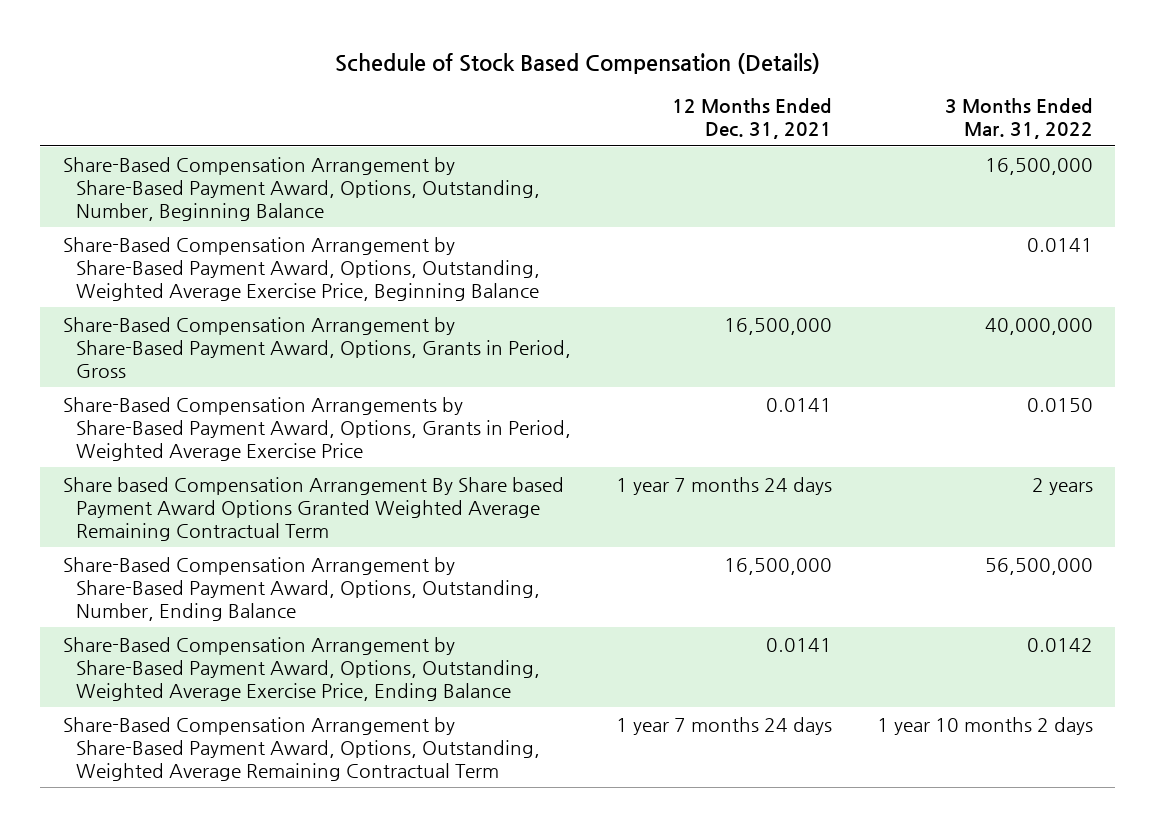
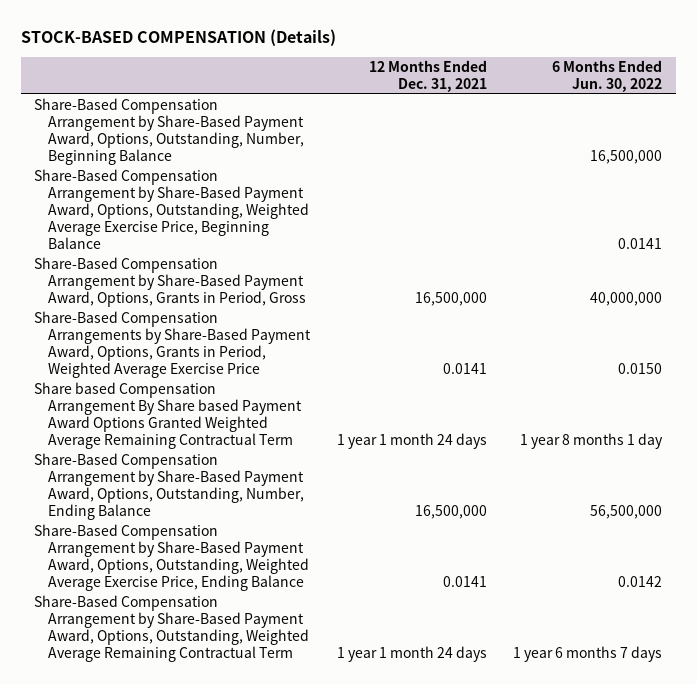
[334,52,820,74] Schedule of Stock Based Compensation (Details) -> [21,28,337,46] STOCK-BASED COMPENSATION (Details)
[944,98,1093,140] 3 Months Ended Mar. 31, 2022 -> none
none -> [552,59,663,92] 6 Months Ended Jun. 30, 2022
[615,476,832,495] 1 year 7 months 24 days -> [336,433,487,450] 1 year 1 month 24 days
[615,716,832,735] 1 year 7 months 24 days -> [336,646,487,663] 1 year 1 month 24 days

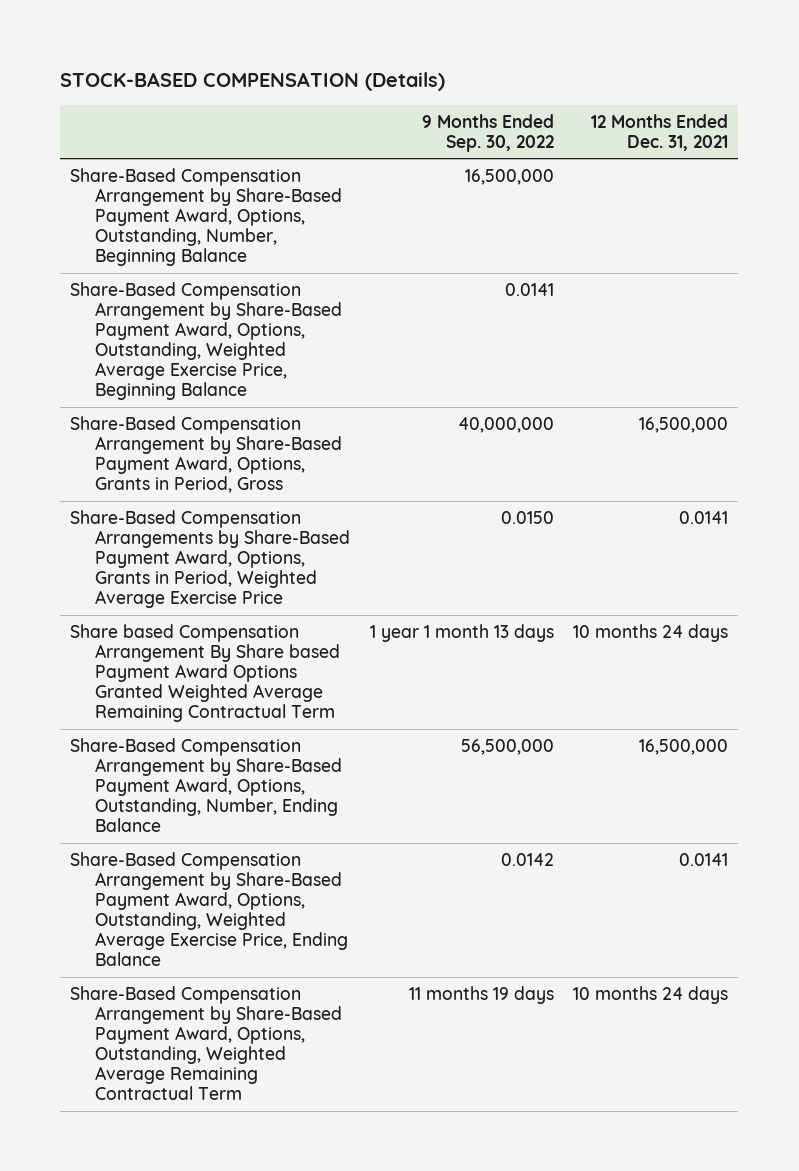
[552,59,663,92] 6 Months Ended Jun. 30, 2022 -> none
none -> [421,113,554,152] 9 Months Ended Sep. 30, 2022
[336,433,487,450] 1 year 1 month 24 days -> [573,624,729,643] 10 months 24 days
[336,646,487,663] 1 year 1 month 24 days -> [573,986,729,1005] 10 months 24 days

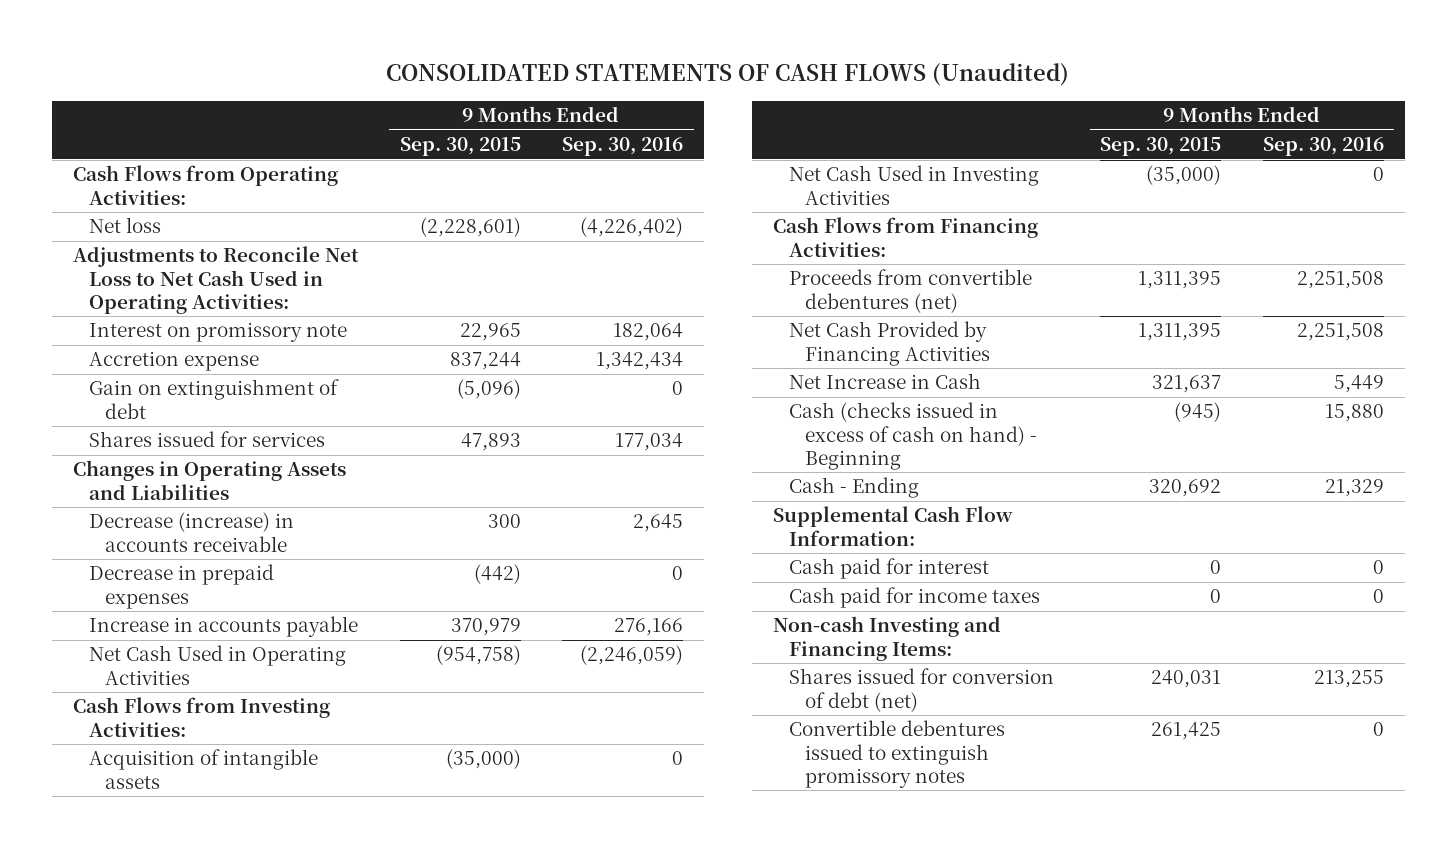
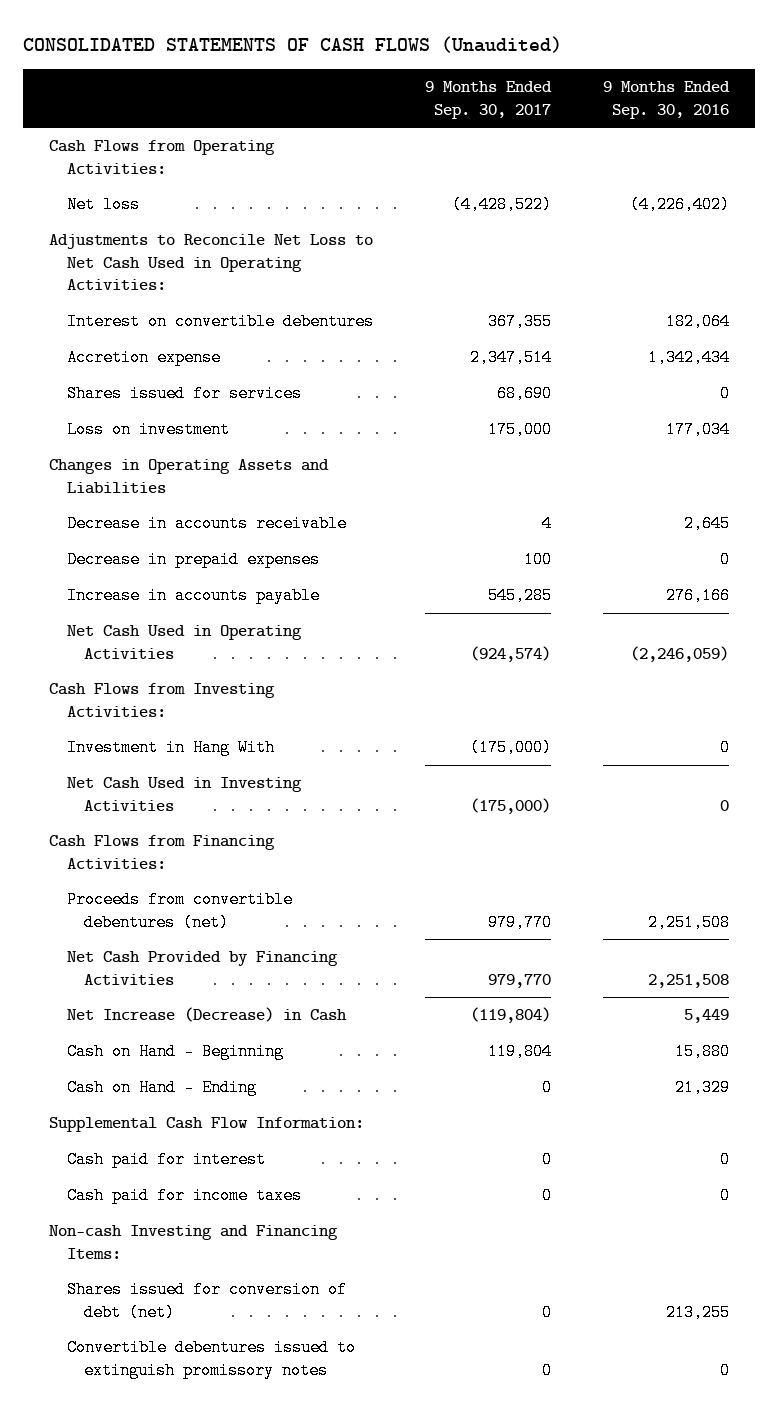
[399,137,521,157] Sep. 30, 2015 -> none
none -> [425,81,553,119] 9 Months Ended Sep. 30, 2017
[88,322,347,343] Interest on promissory note -> [66,313,374,331] Interest on convertible debentures
[88,379,339,419] Gain on extinguishment of debt -> none
[615,433,684,452] 177,034 -> [720,385,731,403] 0
none -> [66,421,230,439] Loss on investment
[88,512,294,552] Decrease (increase) in accounts receivable -> [66,515,347,533] Decrease in accounts receivable
[88,749,318,789] Acquisition of intangible assets -> none
none -> [66,739,275,757] Investment in Hang With
[789,373,982,390] Net Increase in Cash -> [66,1007,347,1023] Net Increase (Decrease) in Cash
[789,402,1038,470] Cash (checks issued in excess of cash on hand) - Beginning -> [66,1043,284,1061] Cash on Hand - Beginning
[789,477,920,499] Cash - Ending -> [66,1079,257,1097] Cash on Hand - Ending

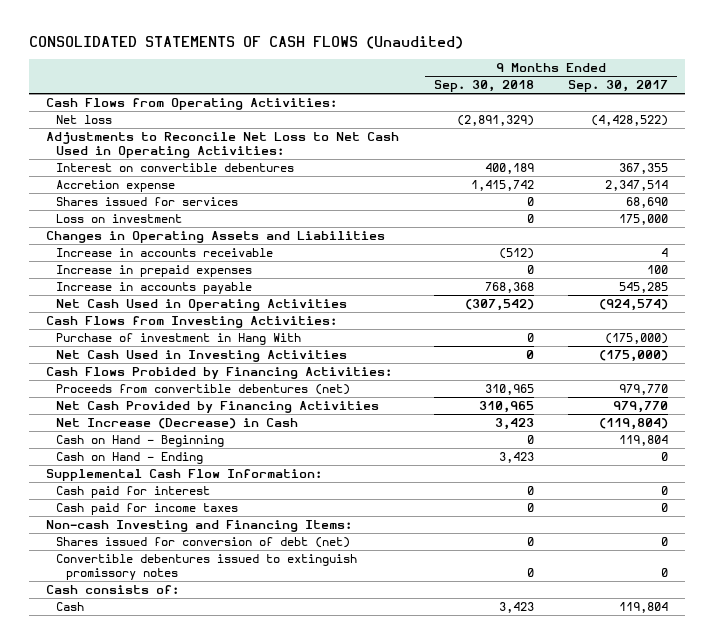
[603,81,731,119] 9 Months Ended Sep. 30, 2016 -> none
none -> [433,80,534,93] Sep. 30, 2018
[66,515,347,533] Decrease in accounts receivable -> [56,248,274,258] Increase in accounts receivable
[66,551,320,569] Decrease in prepaid expenses -> [56,265,253,278] Increase in prepaid expenses
[66,739,275,757] Investment in Hang With -> [56,333,302,346] Purchase of investment in Hang With
[49,835,276,869] Cash Flows from Financing Activities: -> [45,367,392,380] Cash Flows Probided by Financing Activities:
none -> [45,585,179,595] Cash consists of:
none -> [56,602,85,612] Cash

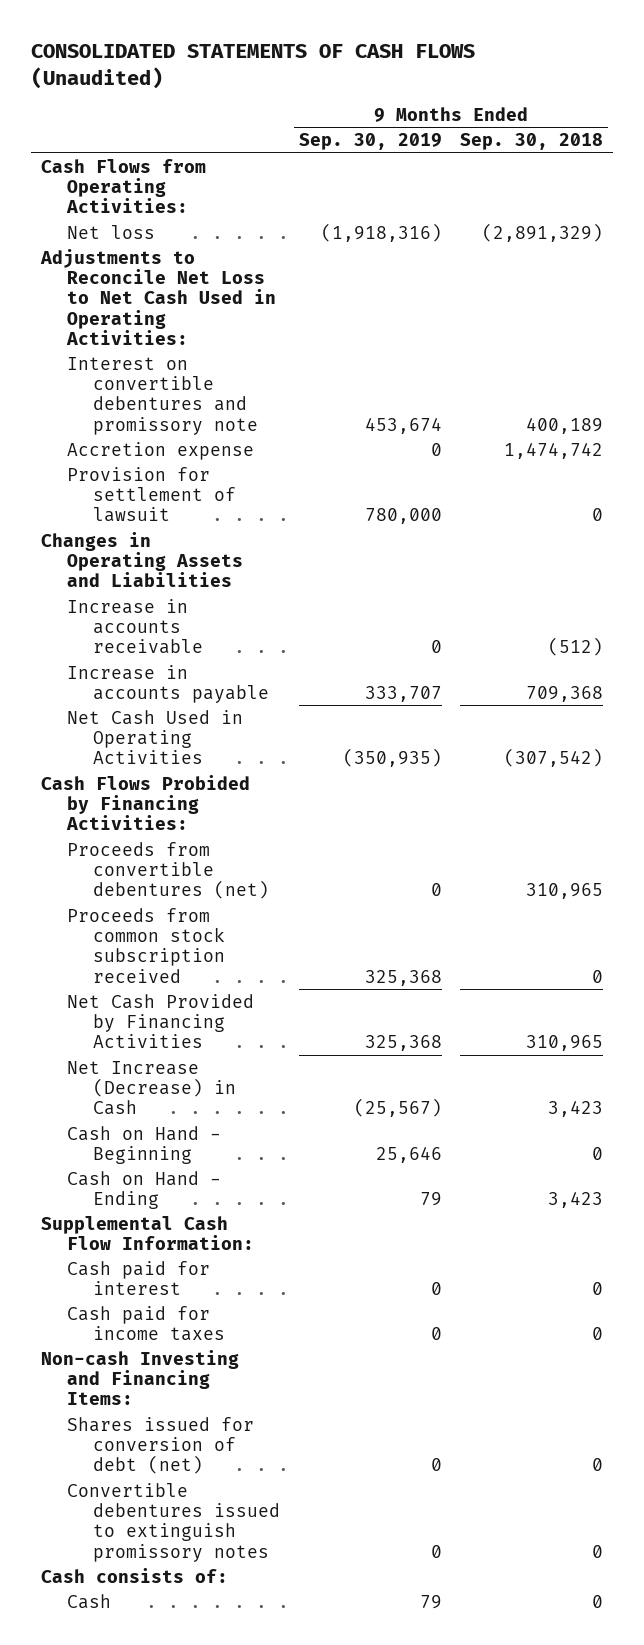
[568,80,669,93] Sep. 30, 2017 -> none
none -> [298,133,442,151] Sep. 30, 2019
[56,197,239,207] Shares issued for services -> none
[56,214,183,224] Loss on investment -> none
[56,163,295,173] Interest on convertible debentures -> [66,356,258,435] Interest on convertible debentures and promissory note
[470,180,534,192] 1,415,742 -> [504,441,604,459] 1,474,742
none -> [66,466,236,523] Provision for settlement of lawsuit
[56,265,253,278] Increase in prepaid expenses -> none
[484,282,534,294] 768,368 -> [526,685,604,702] 709,368
[45,316,337,329] Cash Flows from Investing Activities: -> none
[56,333,302,346] Purchase of investment in Hang With -> none
[56,350,348,363] Net Cash Used in Investing Activities -> none
none -> [66,907,225,983] Proceeds from common stock subscription received
[498,602,534,614] 3,423 -> [592,1594,604,1608] 0

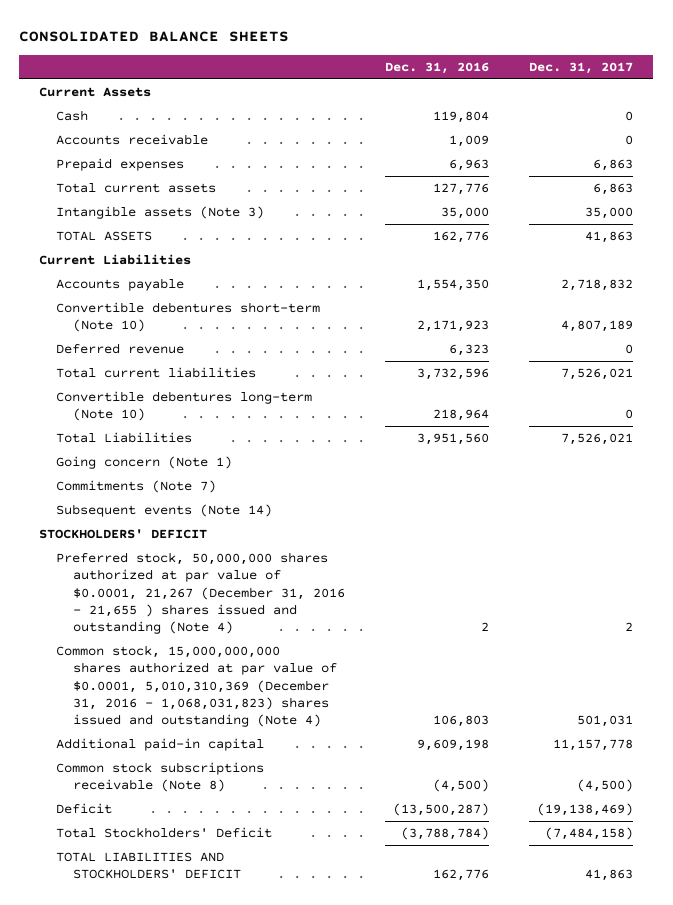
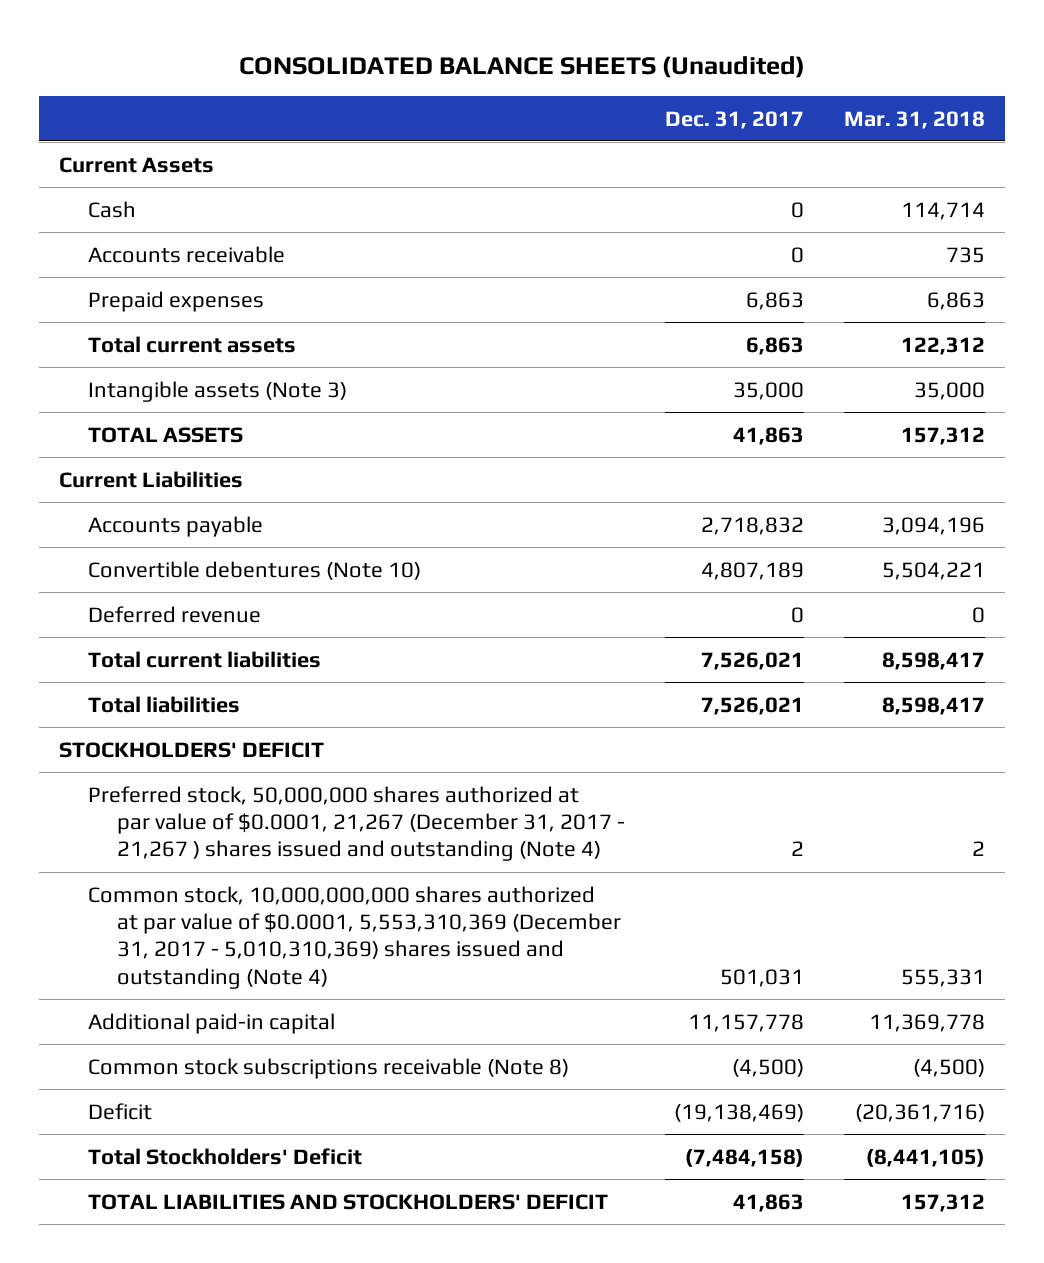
[19,30,290,42] CONSOLIDATED BALANCE SHEETS -> [238,55,805,78] CONSOLIDATED BALANCE SHEETS (Unaudited)
[385,61,490,74] Dec. 31, 2016 -> none
none -> [843,110,985,129] Mar. 31, 2018
[56,302,321,333] Convertible debentures short-term (Note 10) -> [88,560,422,580] Convertible debentures (Note 10)
[56,391,313,422] Convertible debentures long-term (Note 10) -> none
[56,456,233,470] Going concern (Note 1) -> none
[56,480,217,494] Commitments (Note 7) -> none
[56,504,273,518] Subsequent events (Note 14) -> none
[56,432,193,444] Total Liabilities -> [88,695,241,713] Total liabilities
[56,552,346,635] Preferred stock, 50,000,000 shares authorized at par value of $0.0001, 21,267 (December 31, 2016 - 21,655 ) shares issued and outstanding (Note 4) -> [88,785,626,862] Preferred stock, 50,000,000 shares authorized at par value of $0.0001, 21,267 (December 31, 2017 - 21,267 ) shares issued and outstanding (Note 4)
[56,645,338,728] Common stock, 15,000,000,000 shares authorized at par value of $0.0001, 5,010,310,369 (December 31, 2016 - 1,068,031,823) shares issued and outstanding (Note 4) -> [88,885,622,989] Common stock, 10,000,000,000 shares authorized at par value of $0.0001, 5,553,310,369 (December 31, 2017 - 5,010,310,369) shares issued and outstanding (Note 4)

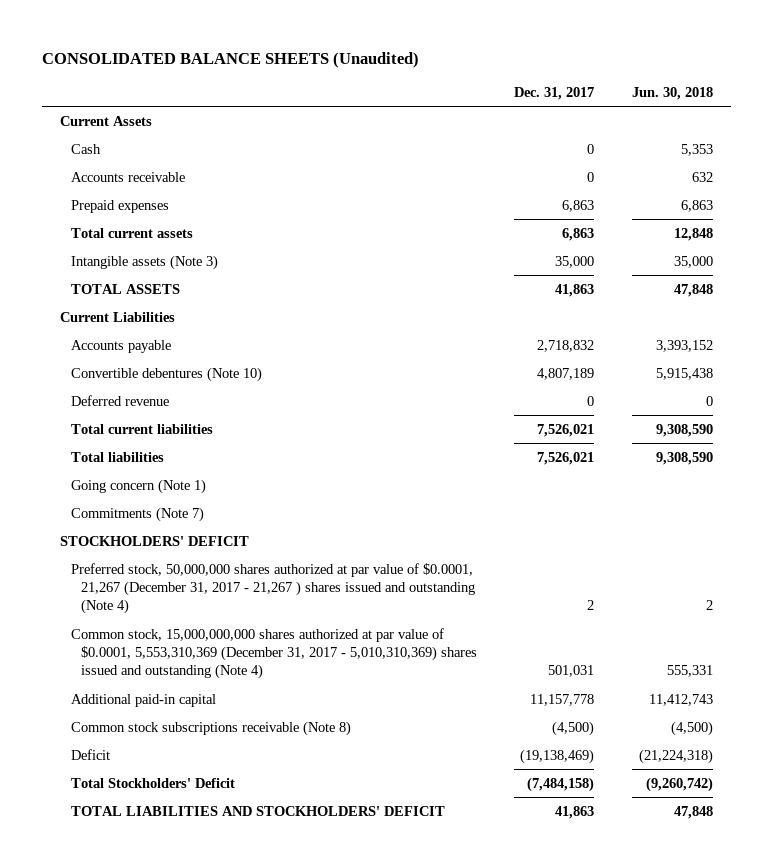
[843,110,985,129] Mar. 31, 2018 -> none
none -> [631,87,713,101] Jun. 30, 2018
none -> [70,478,206,494] Going concern (Note 1)
none -> [70,506,204,522] Commitments (Note 7)
[88,885,622,989] Common stock, 10,000,000,000 shares authorized at par value of $0.0001, 5,553,310,369 (December 31, 2017 - 5,010,310,369) shares issued and outstanding (Note 4) -> [70,627,478,680] Common stock, 15,000,000,000 shares authorized at par value of $0.0001, 5,553,310,369 (December 31, 2017 - 5,010,310,369) shares issued and outstanding (Note 4)

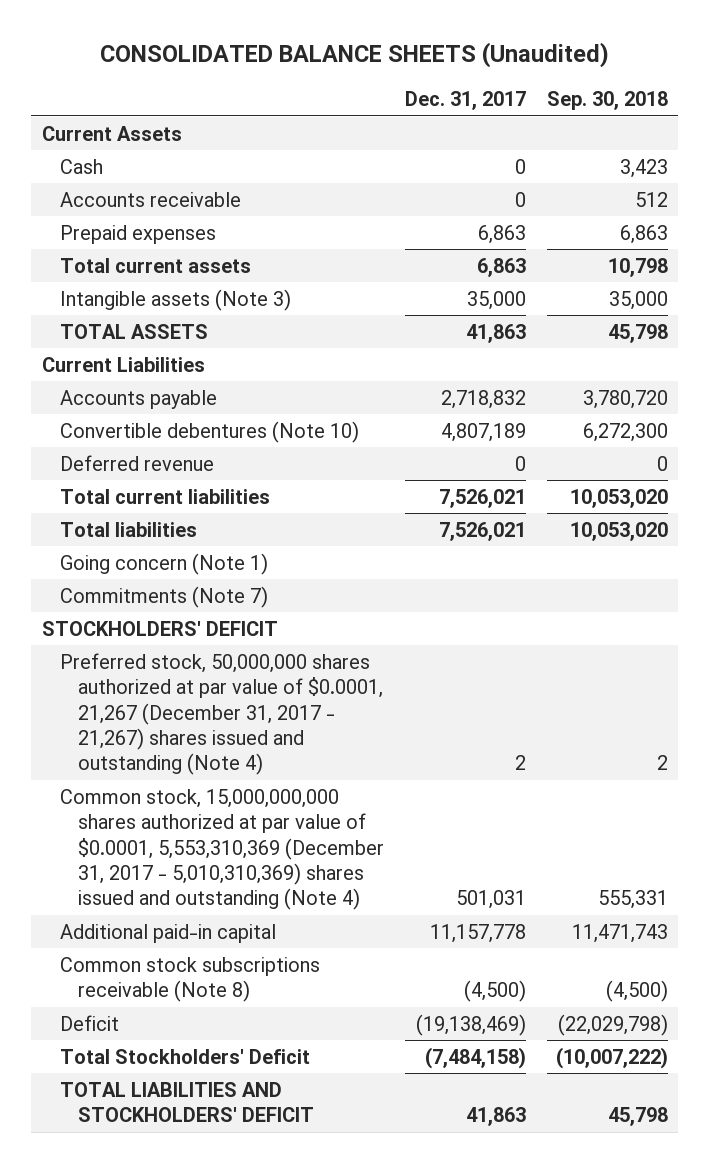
[631,87,713,101] Jun. 30, 2018 -> none
none -> [546,91,668,111] Sep. 30, 2018
[70,562,476,615] Preferred stock, 50,000,000 shares authorized at par value of $0.0001, 21,267 (December 31, 2017 - 21,267 ) shares issued and outstanding (Note 4) -> [59,652,383,776] Preferred stock, 50,000,000 shares authorized at par value of $0.0001, 21,267 (December 31, 2017 - 21,267) shares issued and outstanding (Note 4)

